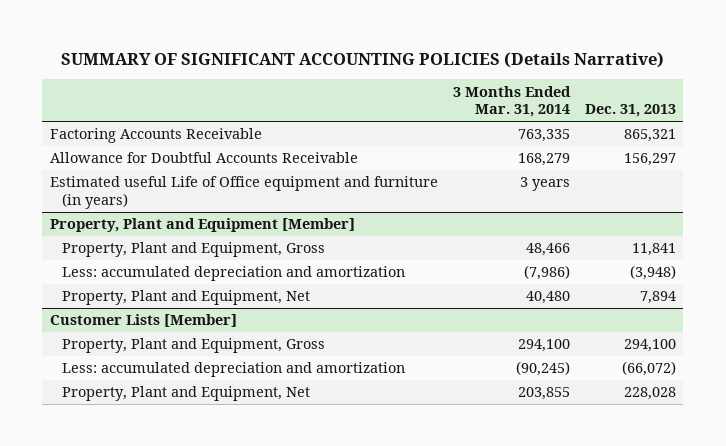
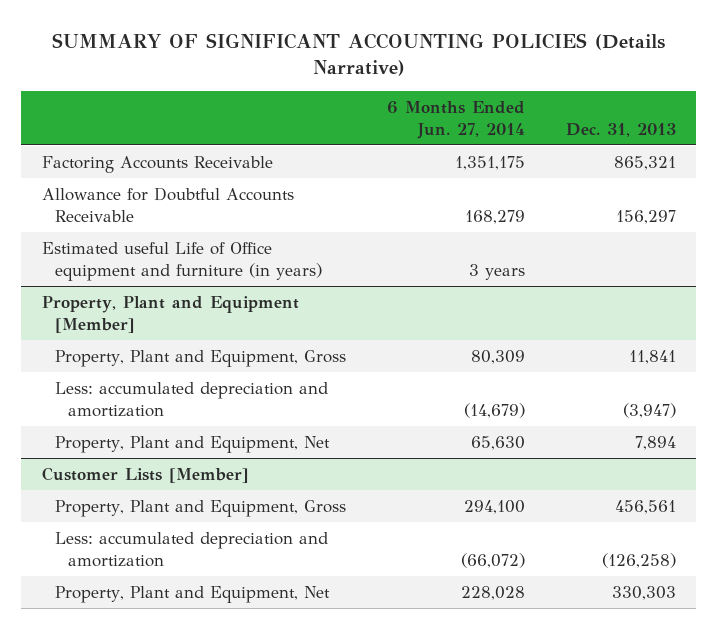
[452,85,571,118] 3 Months Ended Mar. 31, 2014 -> none
none -> [386,100,525,139] 6 Months Ended Jun. 27, 2014
[629,265,676,281] (3,948) -> [622,402,676,418] (3,947)
[623,339,676,353] 294,100 -> [614,500,676,515] 456,561
[621,361,676,377] (66,072) -> [601,552,676,568] (126,258)
[623,387,676,401] 228,028 -> [611,586,676,601] 330,303

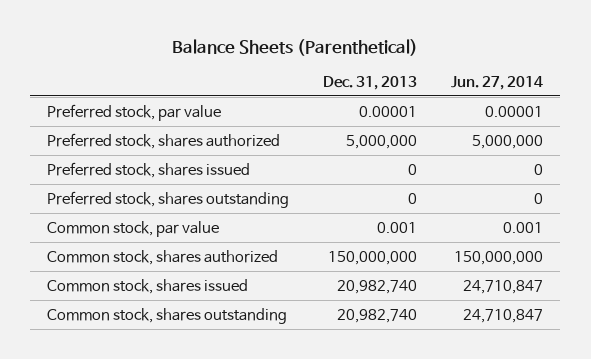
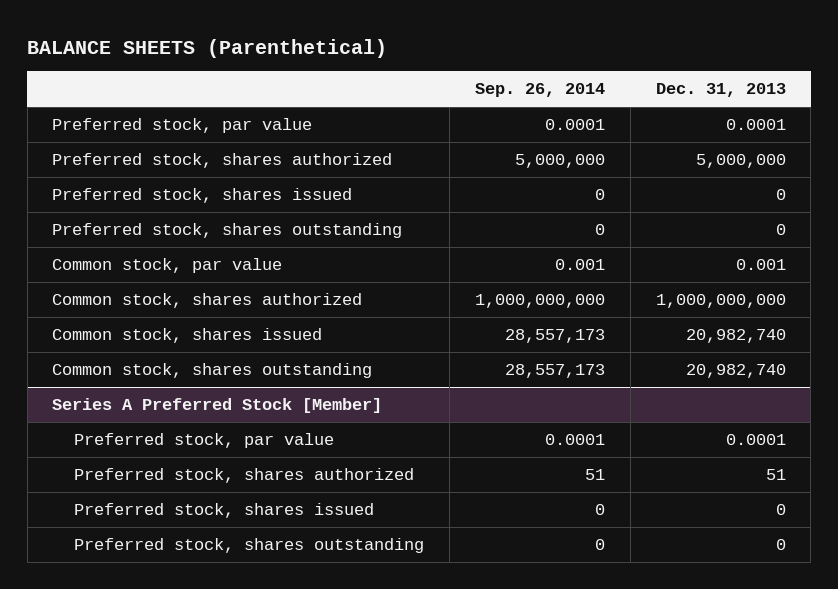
[172,38,419,56] Balance Sheets (Parenthetical) -> [27,38,388,58] BALANCE SHEETS (Parenthetical)
[451,75,544,90] Jun. 27, 2014 -> none
none -> [475,83,606,98] Sep. 26, 2014
[359,105,418,117] 0.00001 -> [725,119,786,131] 0.0001
[328,250,418,265] 150,000,000 -> [655,294,786,309] 1,000,000,000
none -> [52,398,383,414] Series A Preferred Stock [Member]
none -> [74,433,335,449] Preferred stock, par value
none -> [74,468,415,484] Preferred stock, shares authorized
none -> [74,503,375,519] Preferred stock, shares issued
none -> [74,538,425,554] Preferred stock, shares outstanding

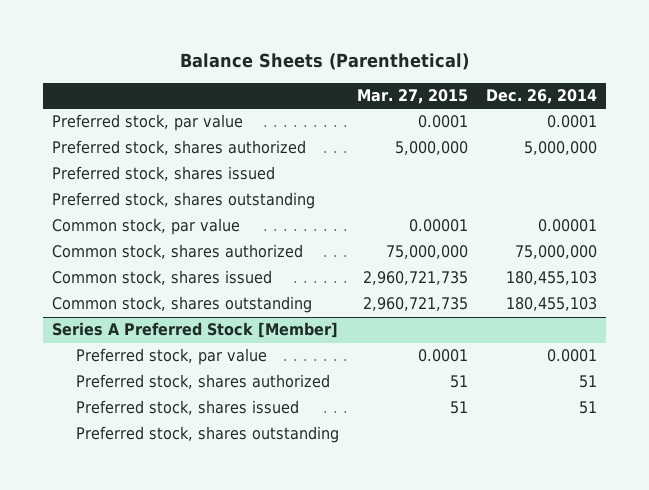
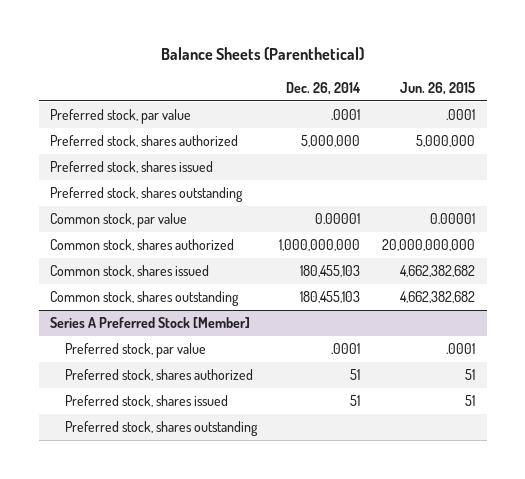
[357,89,469,105] Mar. 27, 2015 -> none
none -> [400,81,476,95] Jun. 26, 2015
[546,115,597,129] 0.0001 -> [331,109,361,121] .0001
[514,245,597,260] 75,000,000 -> [279,239,361,252] 1,000,000,000
[546,349,597,363] 0.0001 -> [331,343,361,355] .0001

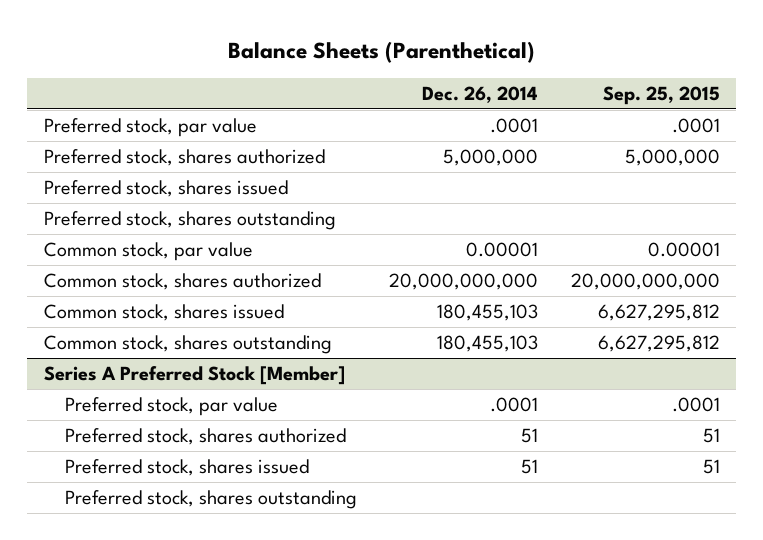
[400,81,476,95] Jun. 26, 2015 -> none
none -> [602,85,720,105] Sep. 25, 2015
[279,239,361,252] 1,000,000,000 -> [389,272,539,290] 20,000,000,000

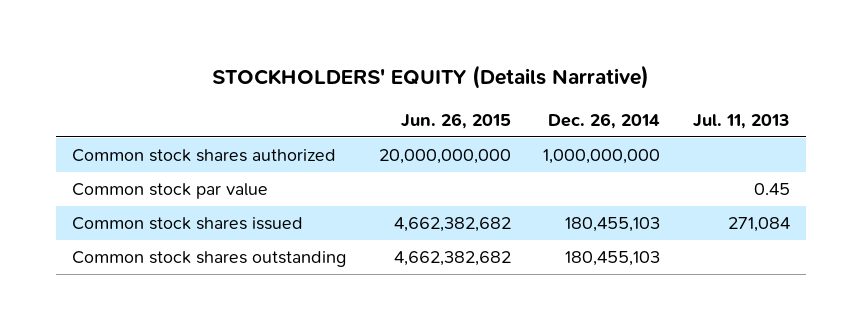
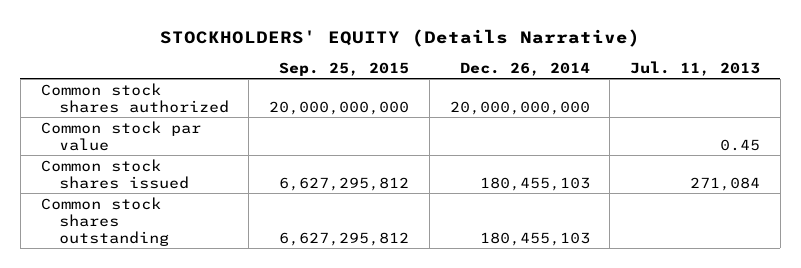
[400,112,511,129] Jun. 26, 2015 -> none
none -> [279,61,410,76] Sep. 25, 2015
[543,149,661,165] 1,000,000,000 -> [449,100,590,115] 20,000,000,000

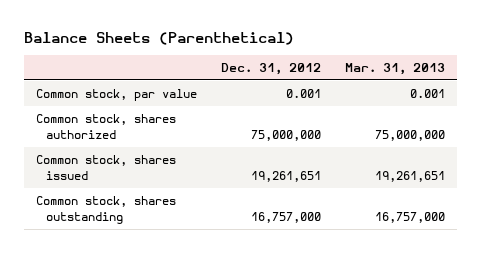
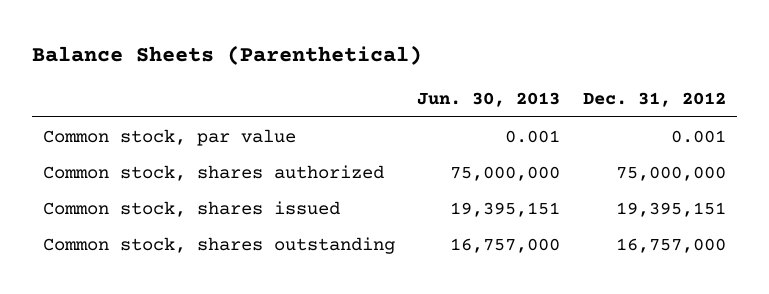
[344,62,445,75] Mar. 31, 2013 -> none
none -> [417,92,561,108] Jun. 30, 2013
[250,170,321,182] 19,261,651 -> [615,201,726,217] 19,395,151

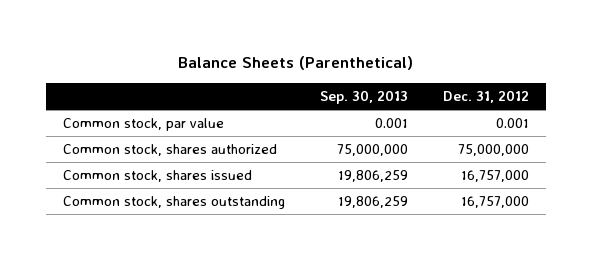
[417,92,561,108] Jun. 30, 2013 -> none
none -> [319,89,408,104] Sep. 30, 2013
[615,201,726,217] 19,395,151 -> [460,170,529,183] 16,757,000

